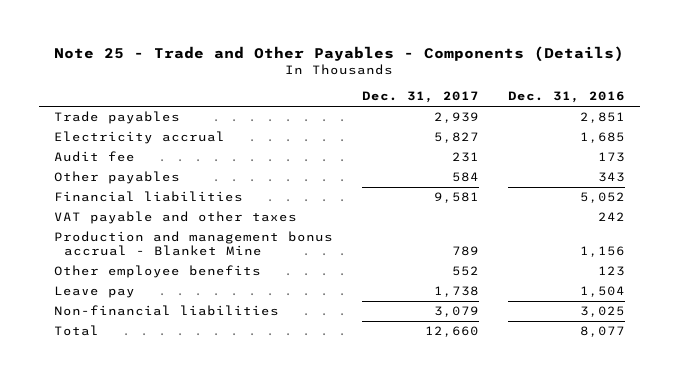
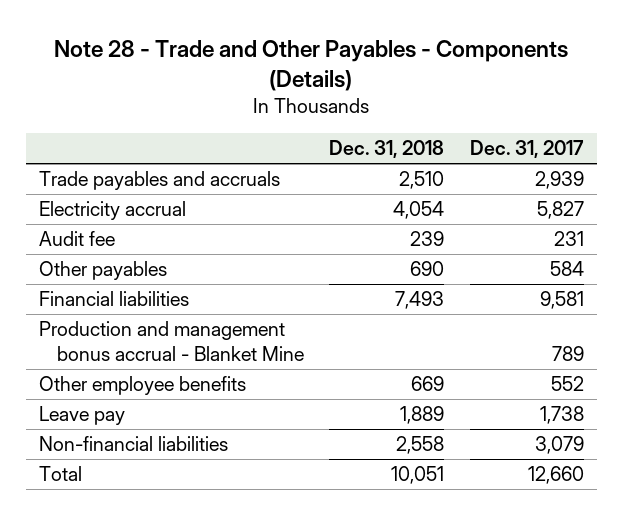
[54,45,625,62] Note 25 - Trade and Other Payables - Components (Details) -> [54,39,569,91] Note 28 - Trade and Other Payables - Components (Details)
[507,91,625,104] Dec. 31, 2016 -> none
none -> [329,140,445,159] Dec. 31, 2018
[53,111,180,125] Trade payables -> [38,171,280,191] Trade payables and accruals
[53,211,297,225] VAT payable and other taxes -> none

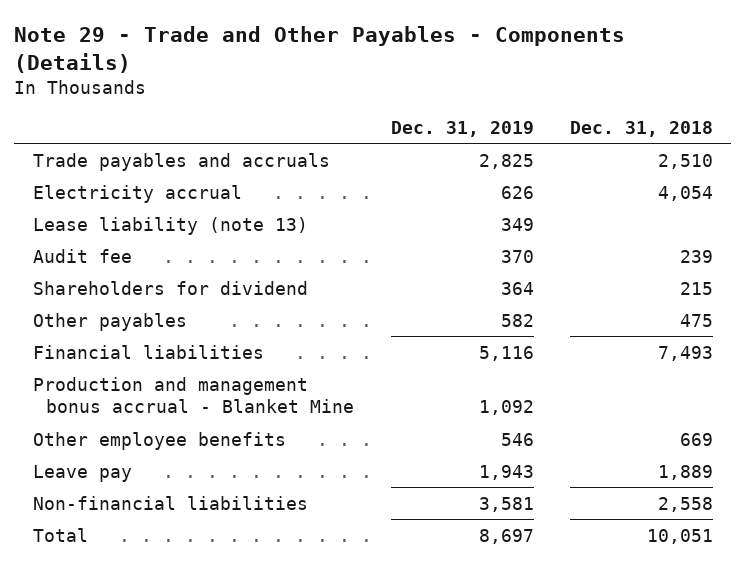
[54,39,569,91] Note 28 - Trade and Other Payables - Components (Details) -> [14,26,626,73] Note 29 - Trade and Other Payables - Components (Details)
[469,140,584,159] Dec. 31, 2017 -> none
none -> [390,120,534,137] Dec. 31, 2019
none -> [32,216,308,235] Lease liability (note 13)
none -> [32,280,308,295] Shareholders for dividend
[410,261,445,277] 690 -> [679,313,713,327] 475

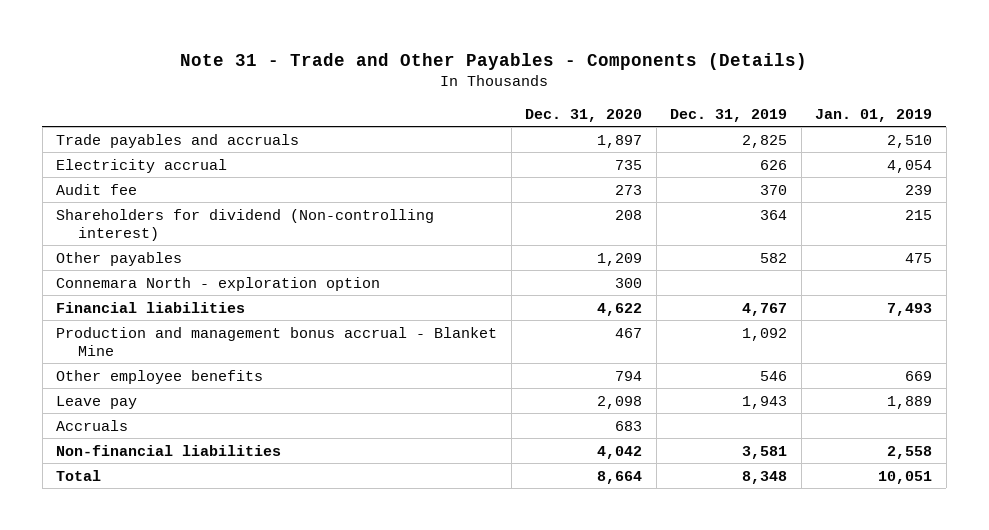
[14,26,626,73] Note 29 - Trade and Other Payables - Components (Details) -> [180,52,808,70] Note 31 - Trade and Other Payables - Components (Details)
[569,120,713,137] Dec. 31, 2018 -> none
none -> [525,108,643,122] Dec. 31, 2020
none -> [815,108,933,122] Jan. 01, 2019
[32,216,308,235] Lease liability (note 13) -> none
[32,280,308,295] Shareholders for dividend -> [56,208,435,241] Shareholders for dividend (Non-controlling interest)
none -> [56,276,381,291] Connemara North - exploration option
[478,345,534,361] 5,116 -> [742,302,788,316] 4,767
none -> [56,419,129,431] Accruals
[478,528,534,544] 8,697 -> [742,470,788,484] 8,348

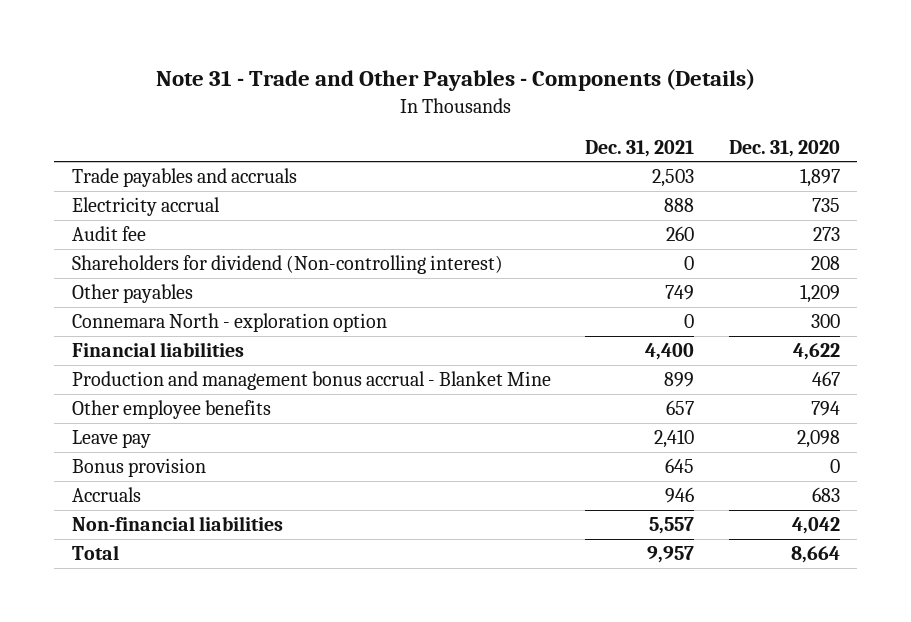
[670,108,788,122] Dec. 31, 2019 -> none
[815,108,933,122] Jan. 01, 2019 -> none
none -> [585,139,695,157] Dec. 31, 2021
none -> [71,458,206,478] Bonus provision

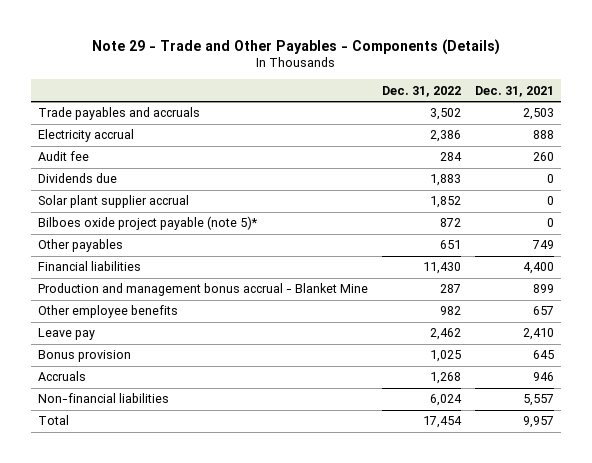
[155,68,755,91] Note 31 - Trade and Other Payables - Components (Details) -> [92,38,501,55] Note 29 - Trade and Other Payables - Components (Details)
[728,139,840,157] Dec. 31, 2020 -> none
none -> [382,85,462,97] Dec. 31, 2022
[71,255,503,275] Shareholders for dividend (Non-controlling interest) -> [38,173,118,184] Dividends due
none -> [38,195,190,209] Solar plant supplier accrual
none -> [38,216,259,231] Bilboes oxide project payable (note 5)*
[71,313,387,333] Connemara North - exploration option -> none

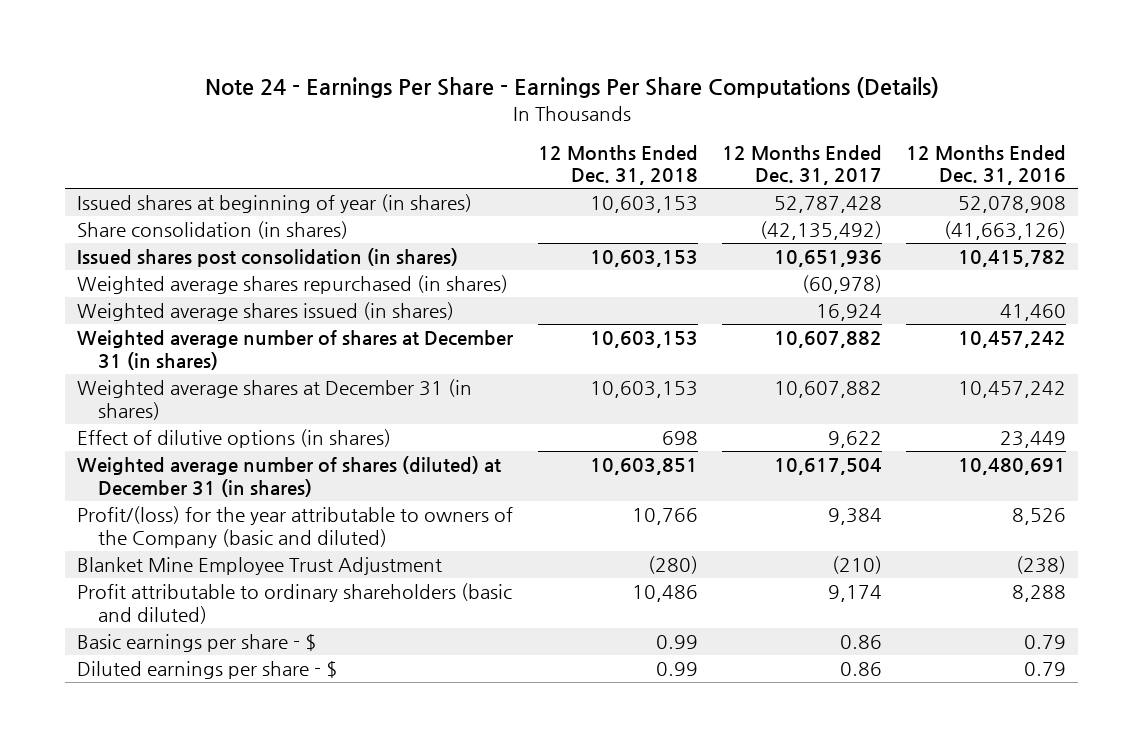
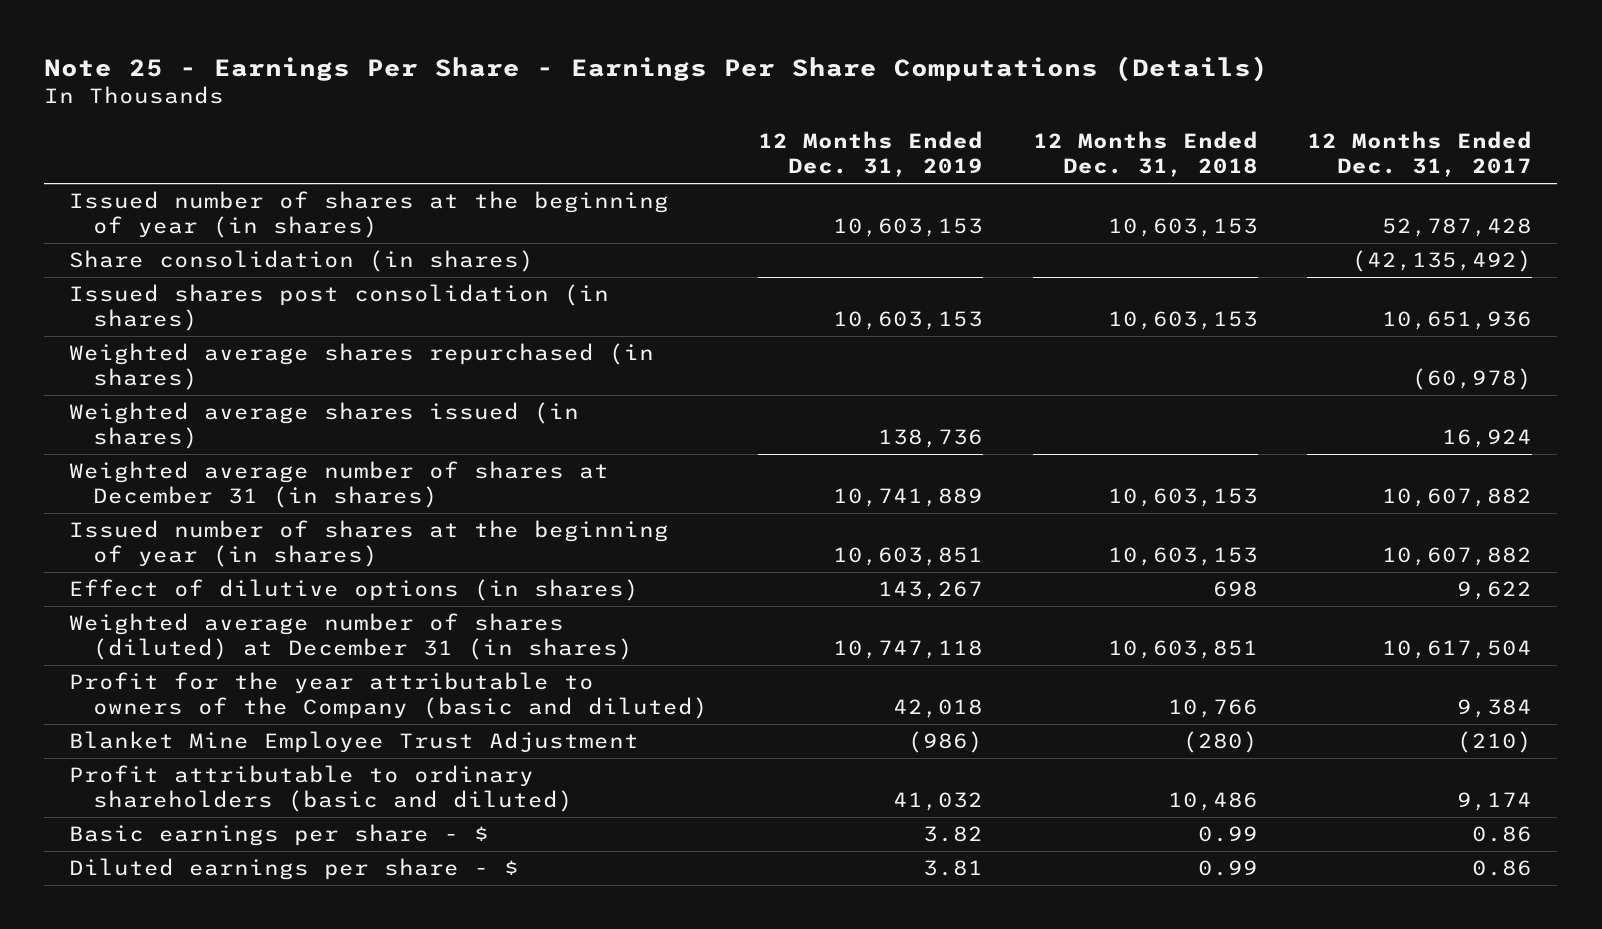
[204,77,939,99] Note 24 - Earnings Per Share - Earnings Per Share Computations (Details) -> [44,56,1269,83] Note 25 - Earnings Per Share - Earnings Per Share Computations (Details)
[906,144,1067,186] 12 Months Ended Dec. 31, 2016 -> none
none -> [757,130,983,178] 12 Months Ended Dec. 31, 2019
[77,194,473,214] Issued shares at beginning of year (in shares) -> [69,190,670,239] Issued number of shares at the beginning of year (in shares)
[77,379,473,420] Weighted average shares at December 31 (in shares) -> [69,519,670,568] Issued number of shares at the beginning of year (in shares)
[77,506,514,548] Profit/(loss) for the year attributable to owners of the Company (basic and diluted) -> [69,671,708,720] Profit for the year attributable to owners of the Company (basic and diluted)

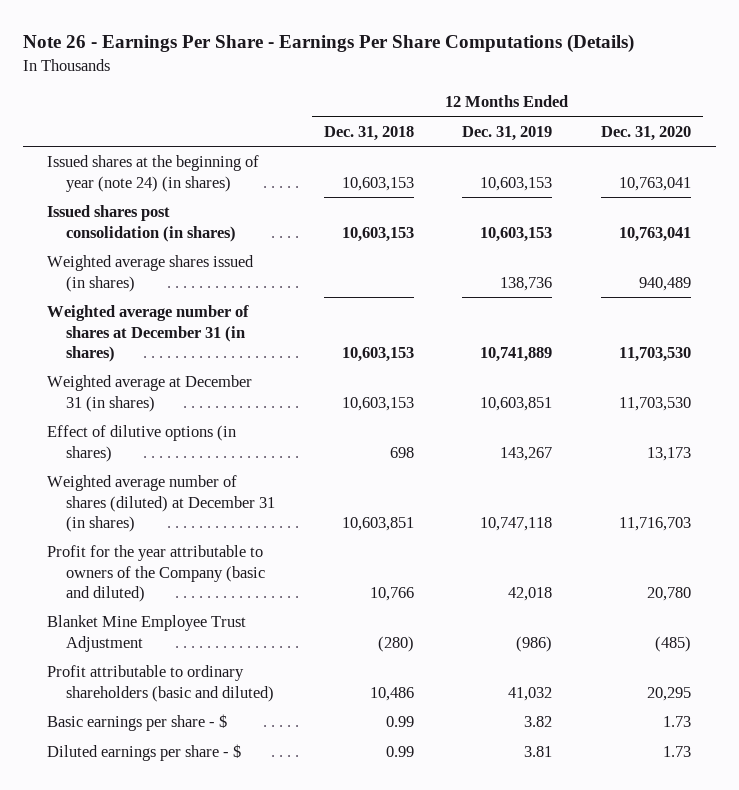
[44,56,1269,83] Note 25 - Earnings Per Share - Earnings Per Share Computations (Details) -> [22,34,634,54] Note 26 - Earnings Per Share - Earnings Per Share Computations (Details)
[1307,130,1533,178] 12 Months Ended Dec. 31, 2017 -> none
none -> [601,125,692,141] Dec. 31, 2020
[69,249,535,272] Share consolidation (in shares) -> none
[69,190,670,239] Issued number of shares at the beginning of year (in shares) -> [47,155,260,192] Issued shares at the beginning of year (note 24) (in shares)
[69,342,655,391] Weighted average shares repurchased (in shares) -> none
[69,519,670,568] Issued number of shares at the beginning of year (in shares) -> [47,375,253,412] Weighted average at December 31 (in shares)

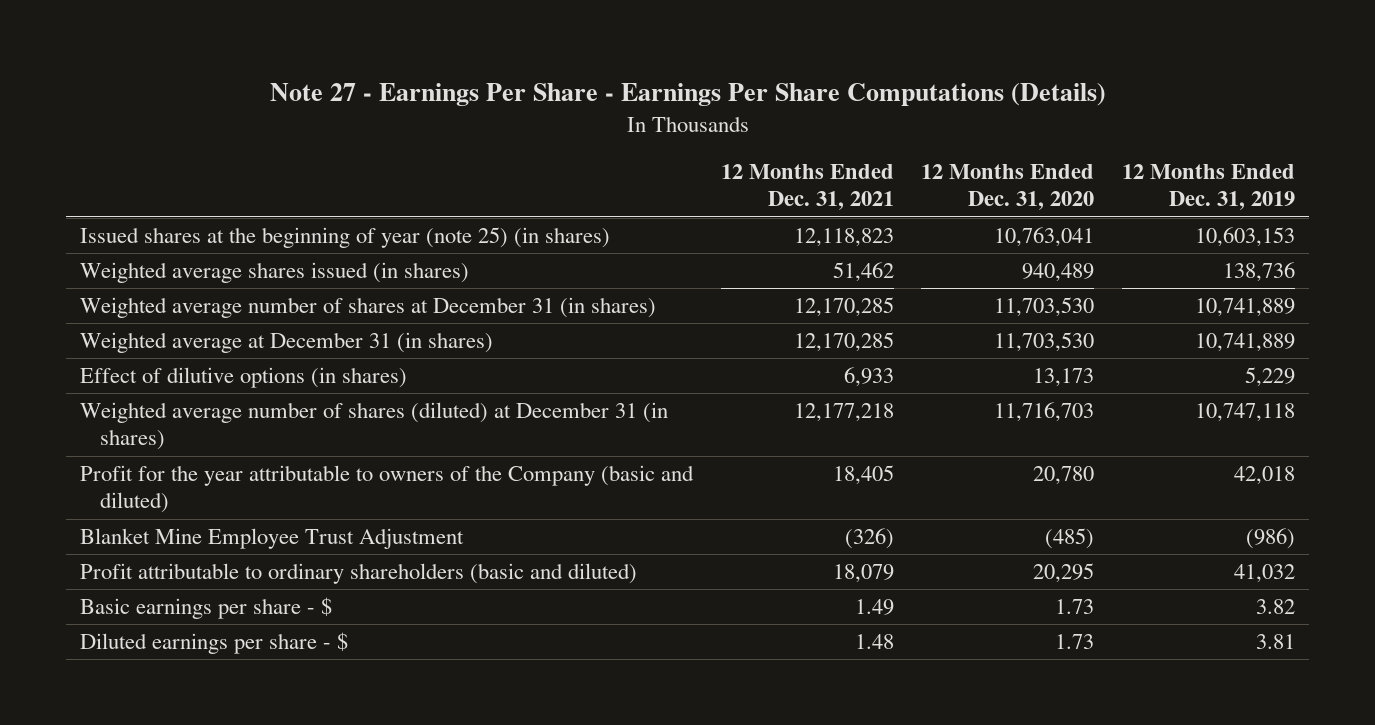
[22,34,634,54] Note 26 - Earnings Per Share - Earnings Per Share Computations (Details) -> [269,83,1106,107] Note 27 - Earnings Per Share - Earnings Per Share Computations (Details)
[323,125,414,141] Dec. 31, 2018 -> none
none -> [720,164,894,211] 12 Months Ended Dec. 31, 2021
[47,205,236,242] Issued shares post consolidation (in shares) -> none
[47,155,260,192] Issued shares at the beginning of year (note 24) (in shares) -> [80,227,611,249] Issued shares at the beginning of year (note 25) (in shares)
[480,396,553,411] 10,603,851 -> [1195,333,1296,353] 10,741,889
[500,446,553,461] 143,267 -> [1245,367,1296,388] 5,229

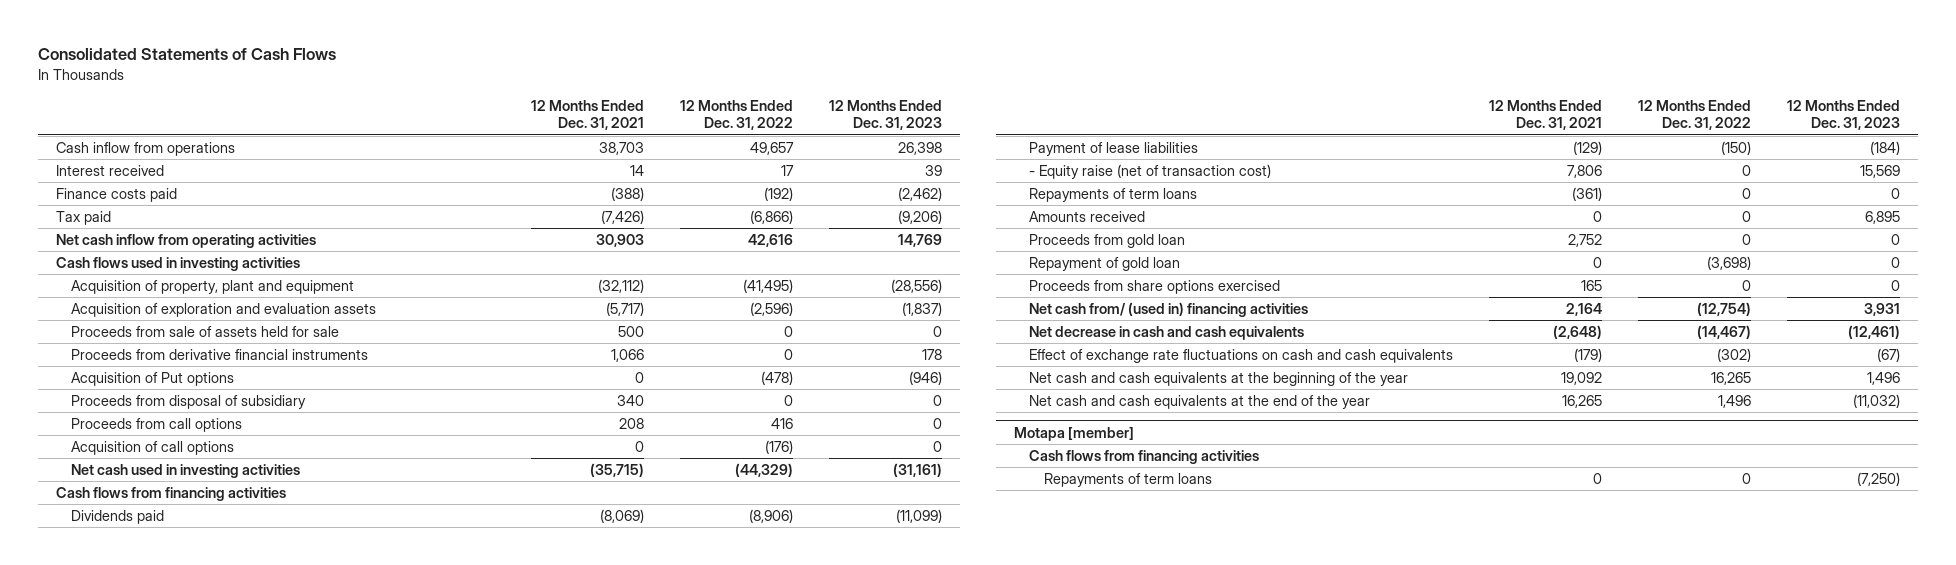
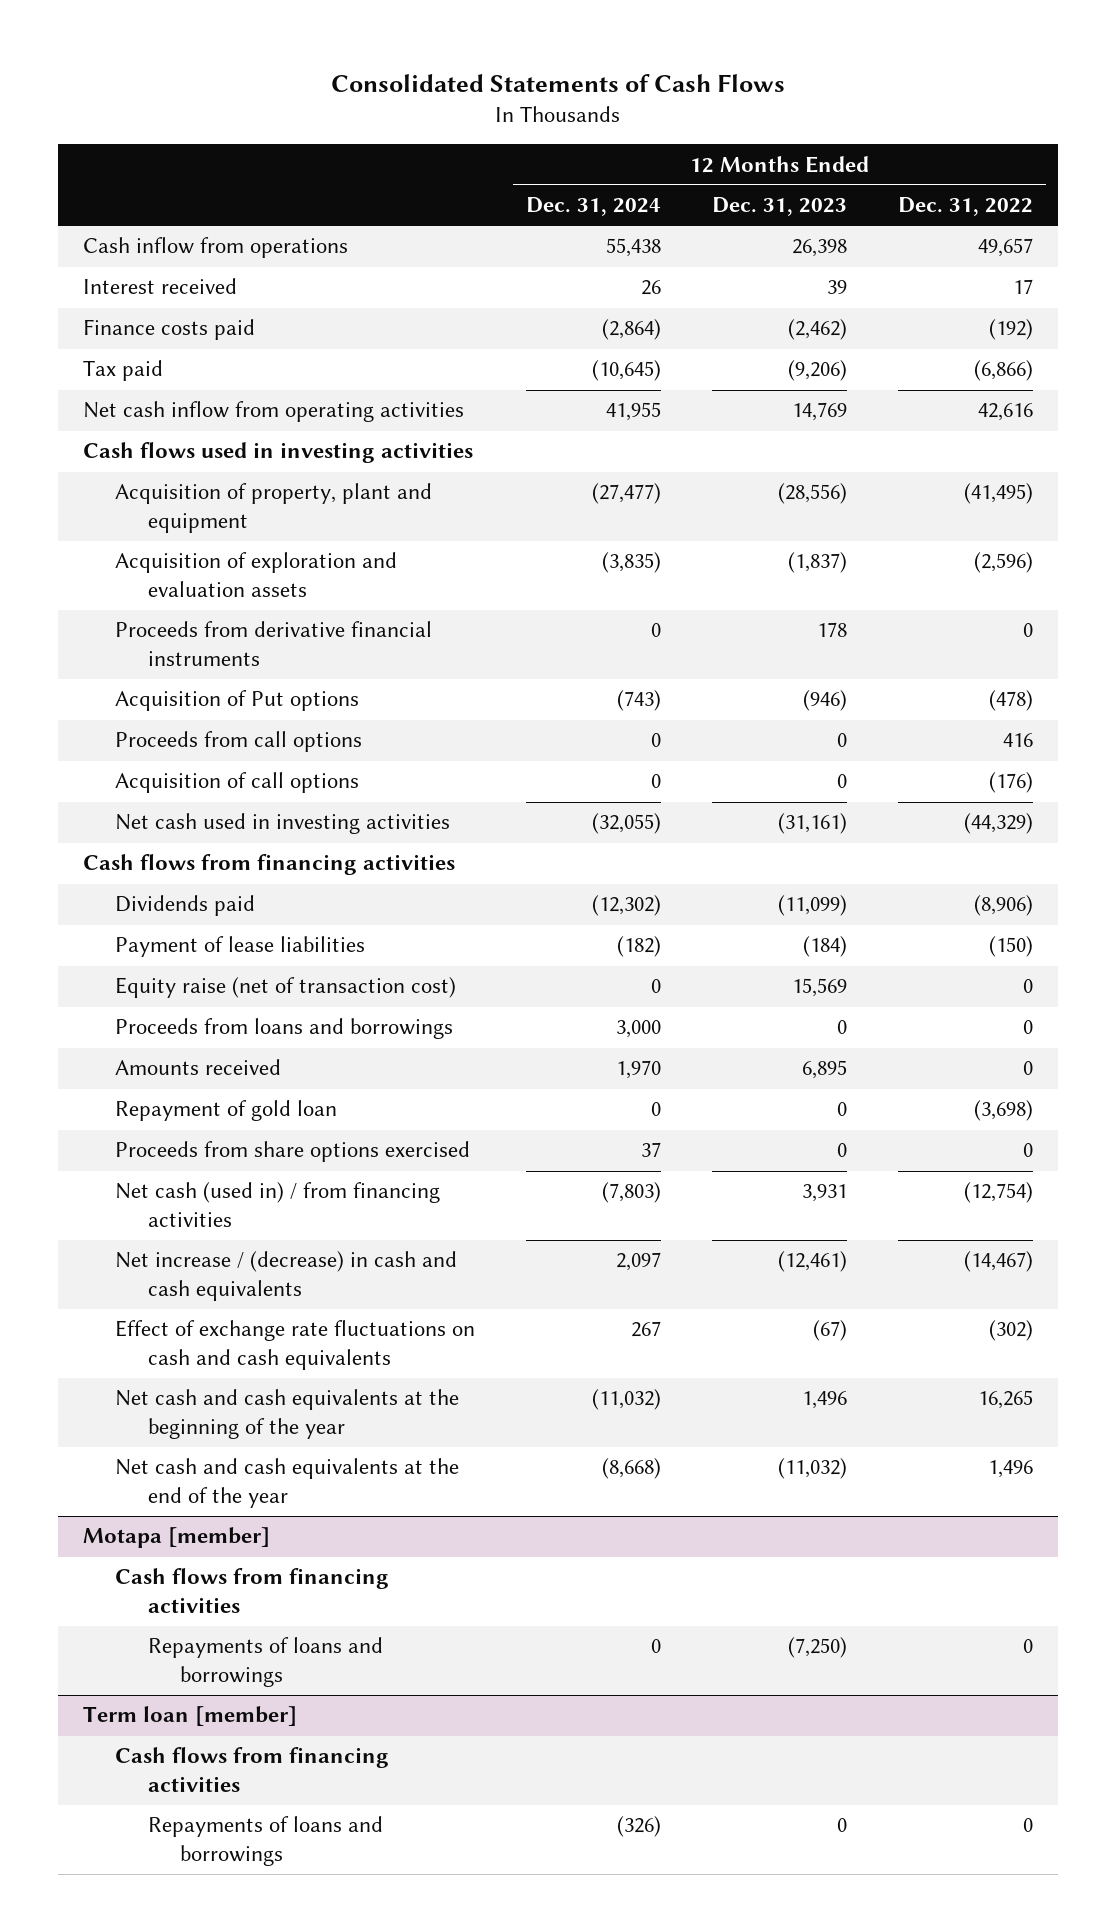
[531,99,645,131] 12 Months Ended Dec. 31, 2021 -> none
none -> [526,197,662,217] Dec. 31, 2024
[71,325,340,337] Proceeds from sale of assets held for sale -> none
[71,394,307,409] Proceeds from disposal of subsidiary -> none
[1029,187,1198,202] Repayments of term loans -> none
[1029,163,1272,179] - Equity raise (net of transaction cost) -> [115,977,457,999] Equity raise (net of transaction cost)
none -> [115,1018,454,1040] Proceeds from loans and borrowings
[1029,233,1186,248] Proceeds from gold loan -> none
[1029,301,1309,317] Net cash from/ (used in) financing activities -> [115,1182,441,1227] Net cash (used in) / from financing activities
[1029,325,1305,340] Net decrease in cash and cash equivalents -> [115,1251,458,1301] Net increase / (decrease) in cash and cash equivalents
[1044,472,1213,487] Repayments of term loans -> [147,1637,383,1687] Repayments of loans and borrowings
none -> [82,1706,297,1727] Term loan [member]
none -> [115,1747,390,1792] Cash flows from financing activities
none -> [147,1816,383,1866] Repayments of loans and borrowings

